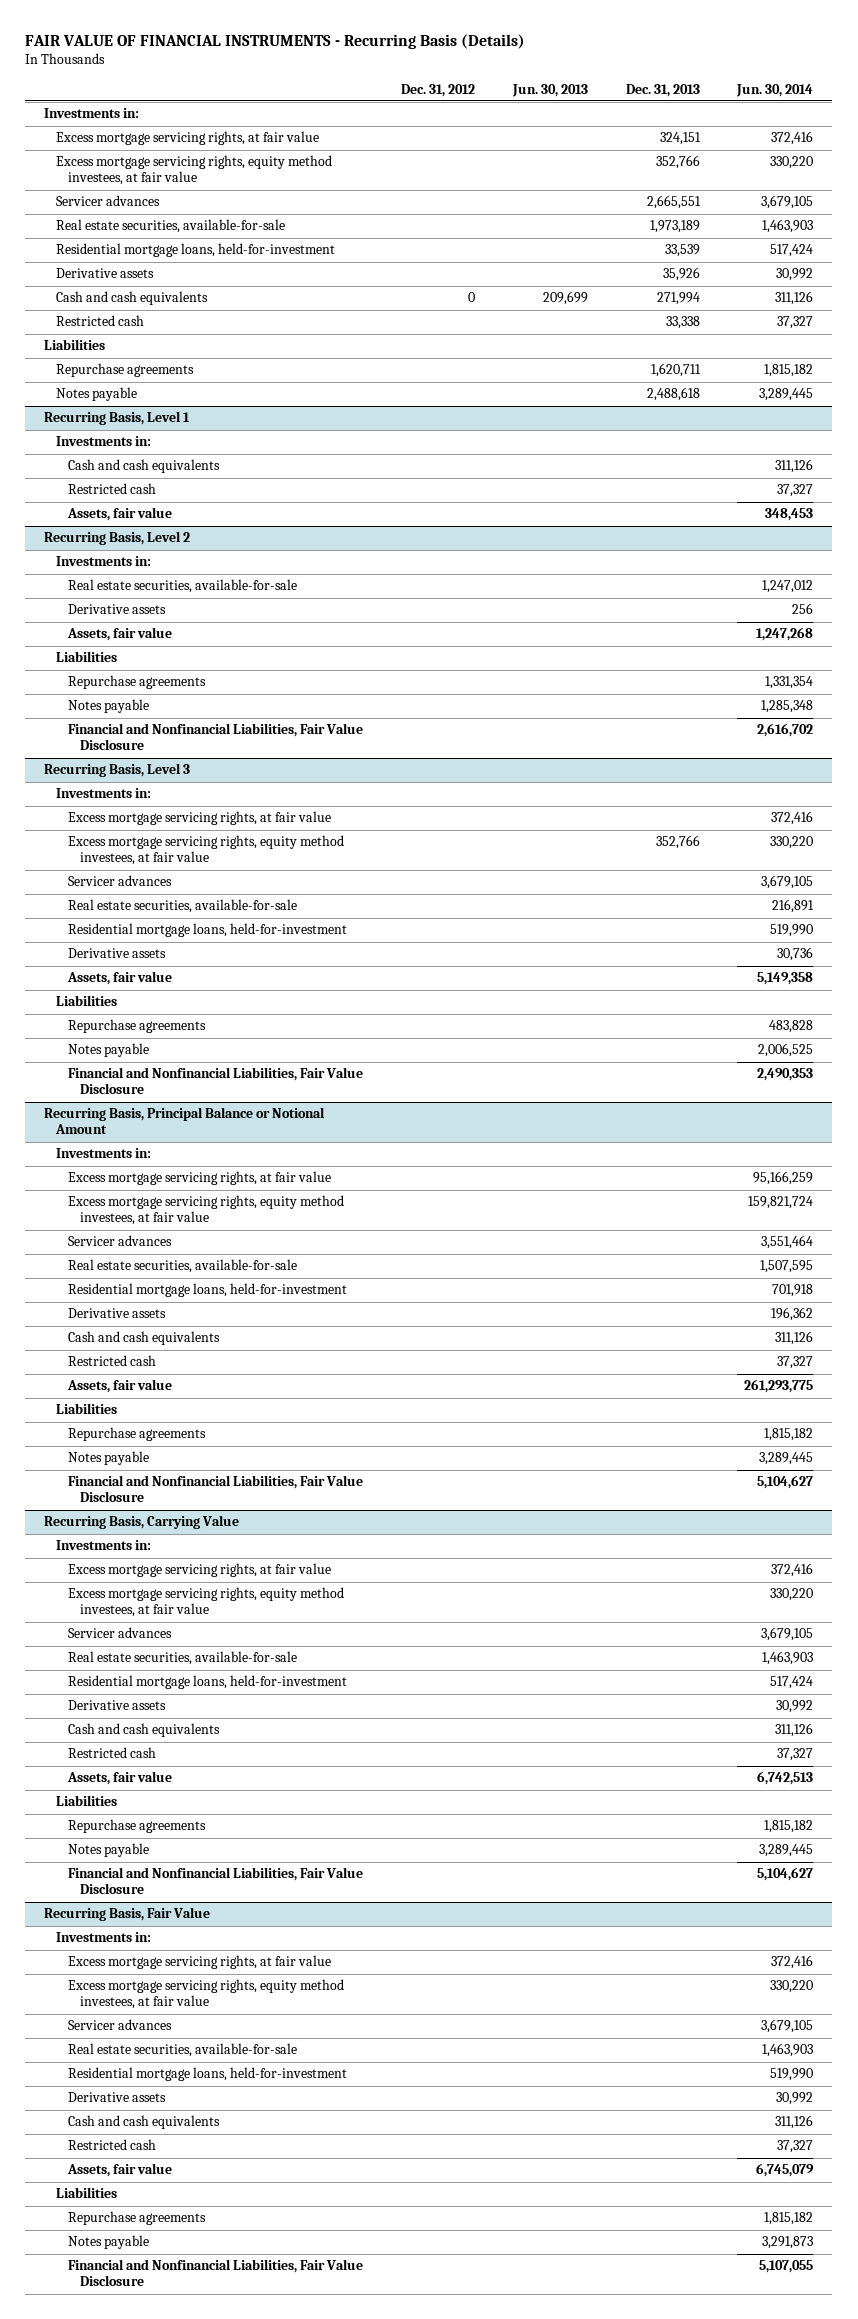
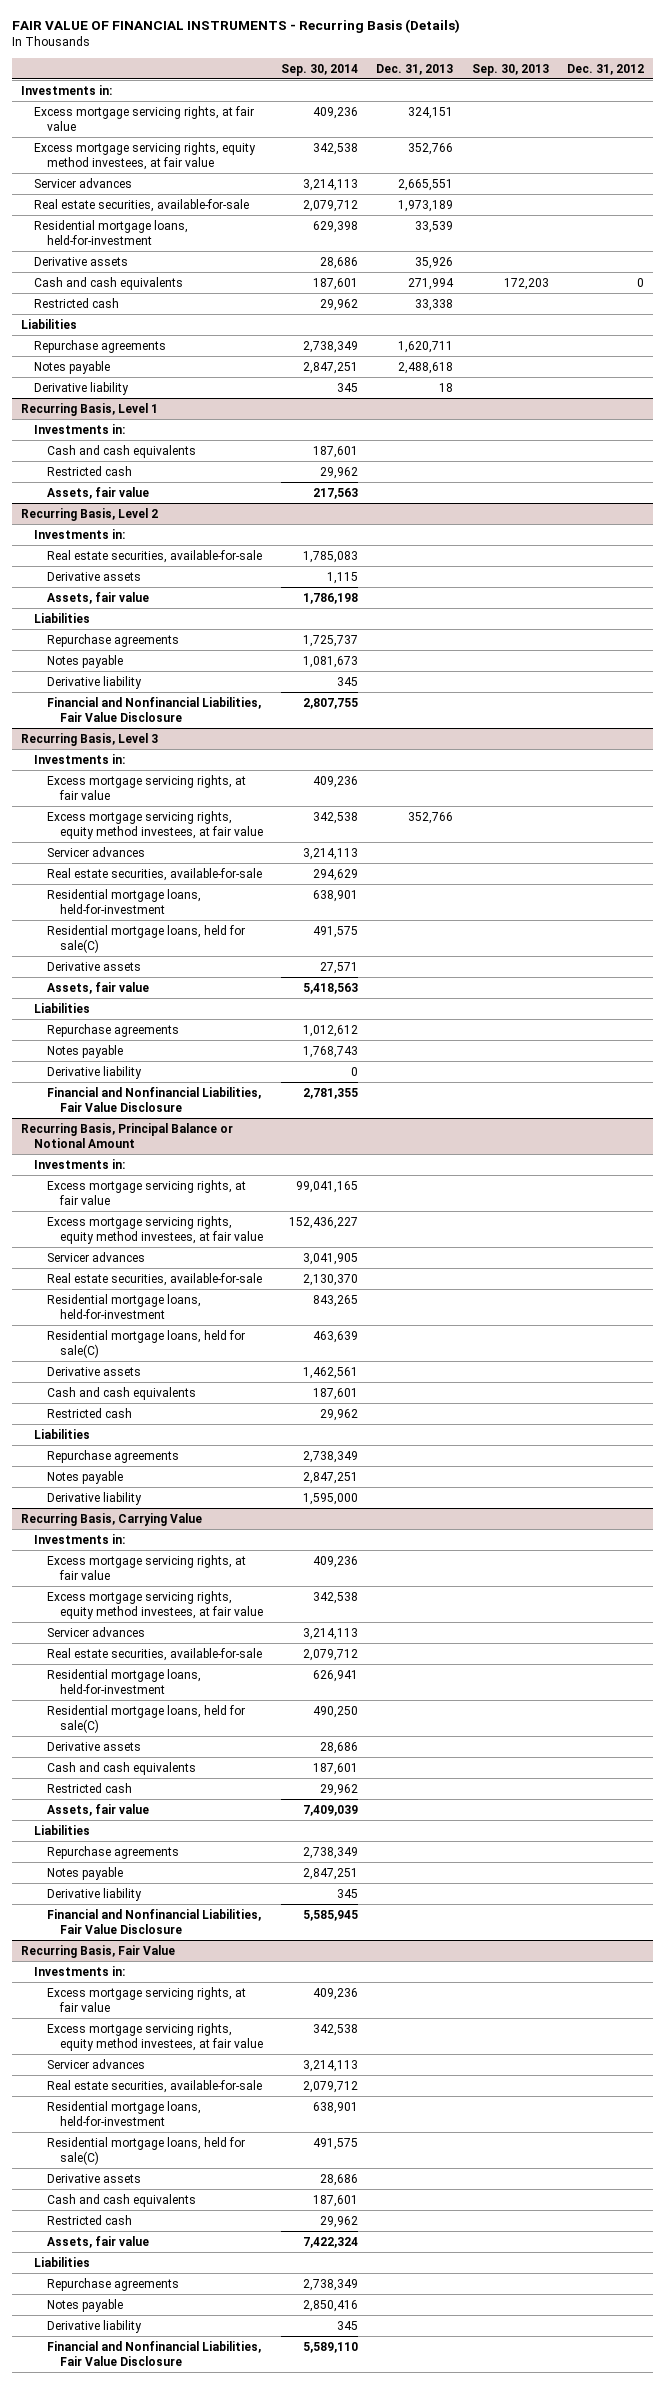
[511,83,588,97] Jun. 30, 2013 -> none
[736,83,814,97] Jun. 30, 2014 -> none
none -> [280,63,358,76] Sep. 30, 2014
none -> [471,63,549,76] Sep. 30, 2013
none -> [33,381,129,395] Derivative liability
none -> [46,675,142,689] Derivative liability
none -> [46,924,245,953] Residential mortgage loans, held for sale(C)
none -> [46,1065,142,1079] Derivative liability
none -> [46,1329,245,1358] Residential mortgage loans, held for sale(C)
[66,1379,172,1394] Assets, fair value -> none
[67,1475,363,1503] Financial and Nonfinancial Liabilities, Fair Value Disclosure -> none
none -> [46,1491,142,1505] Derivative liability
none -> [46,1704,245,1733] Residential mortgage loans, held for sale(C)
none -> [46,1887,142,1901] Derivative liability
none -> [46,2136,245,2165] Residential mortgage loans, held for sale(C)
none -> [46,2319,142,2333] Derivative liability

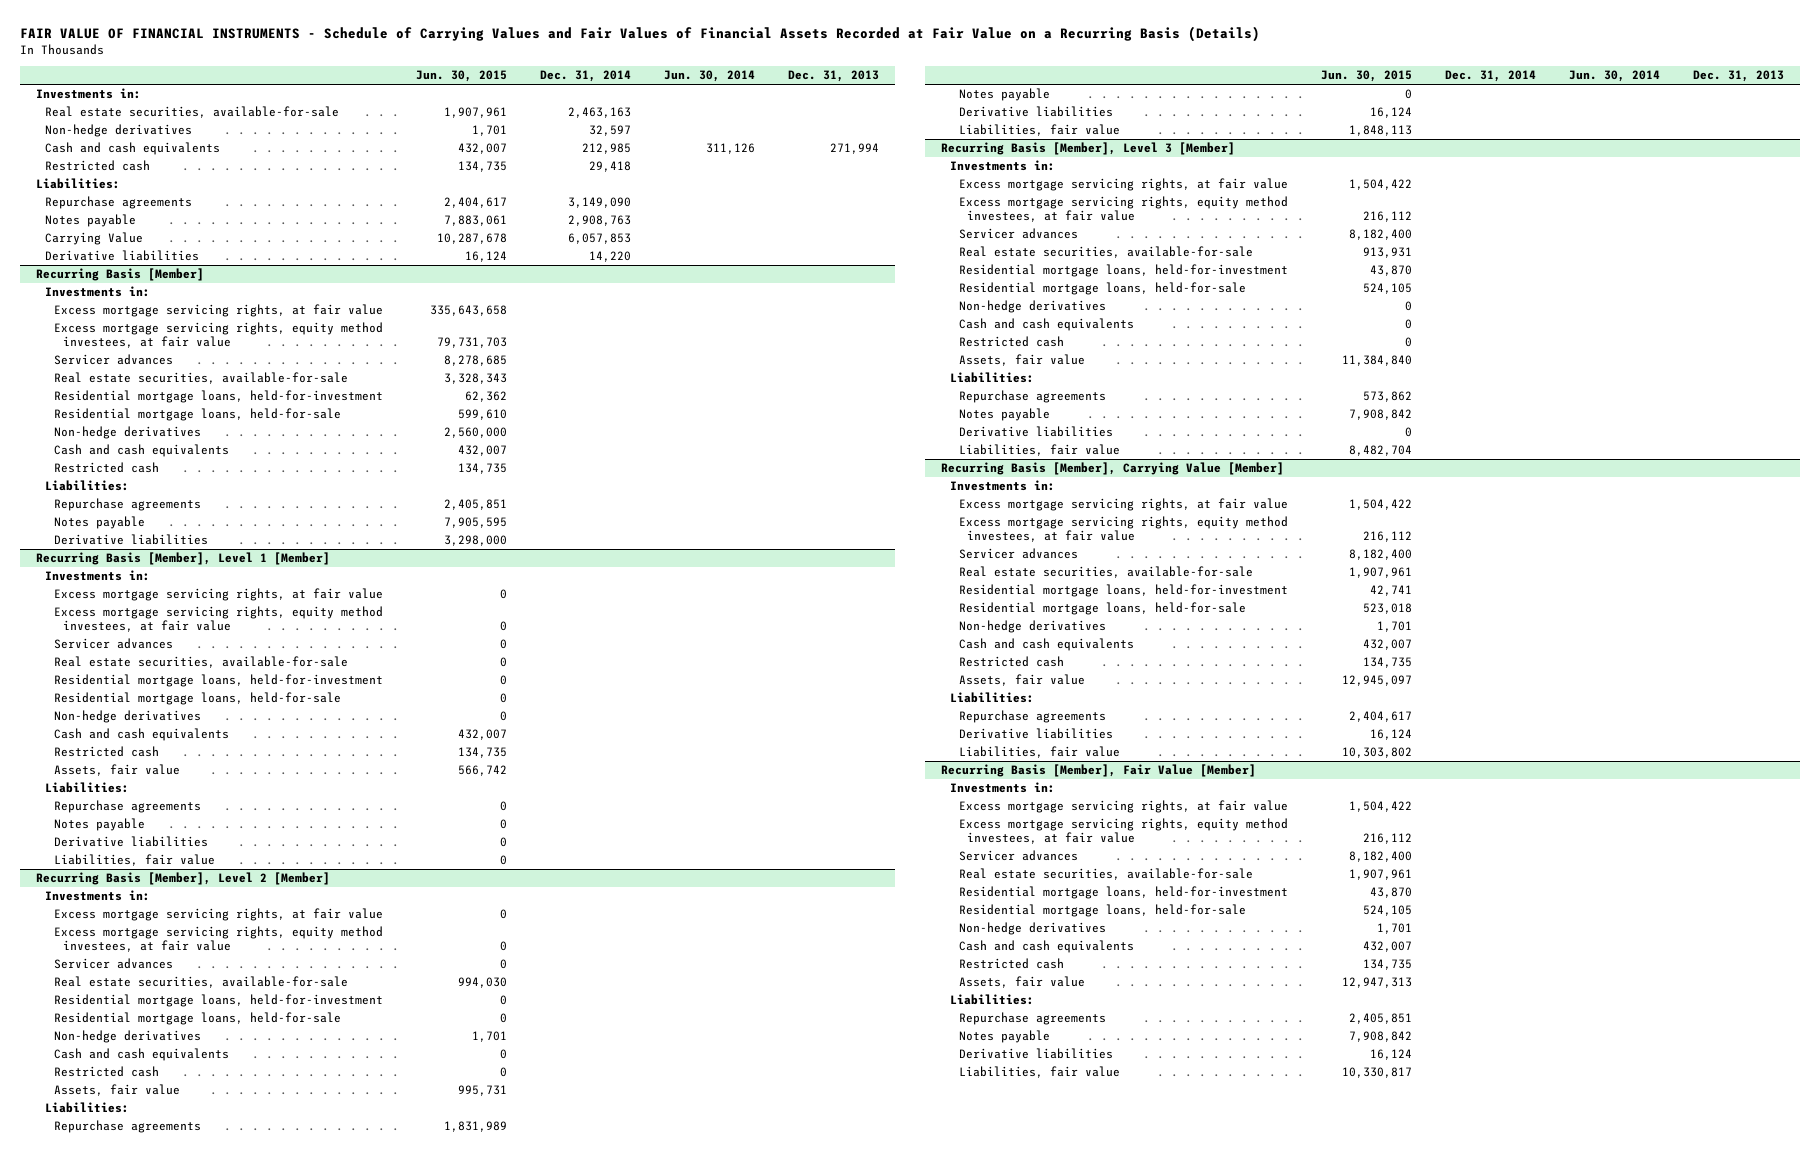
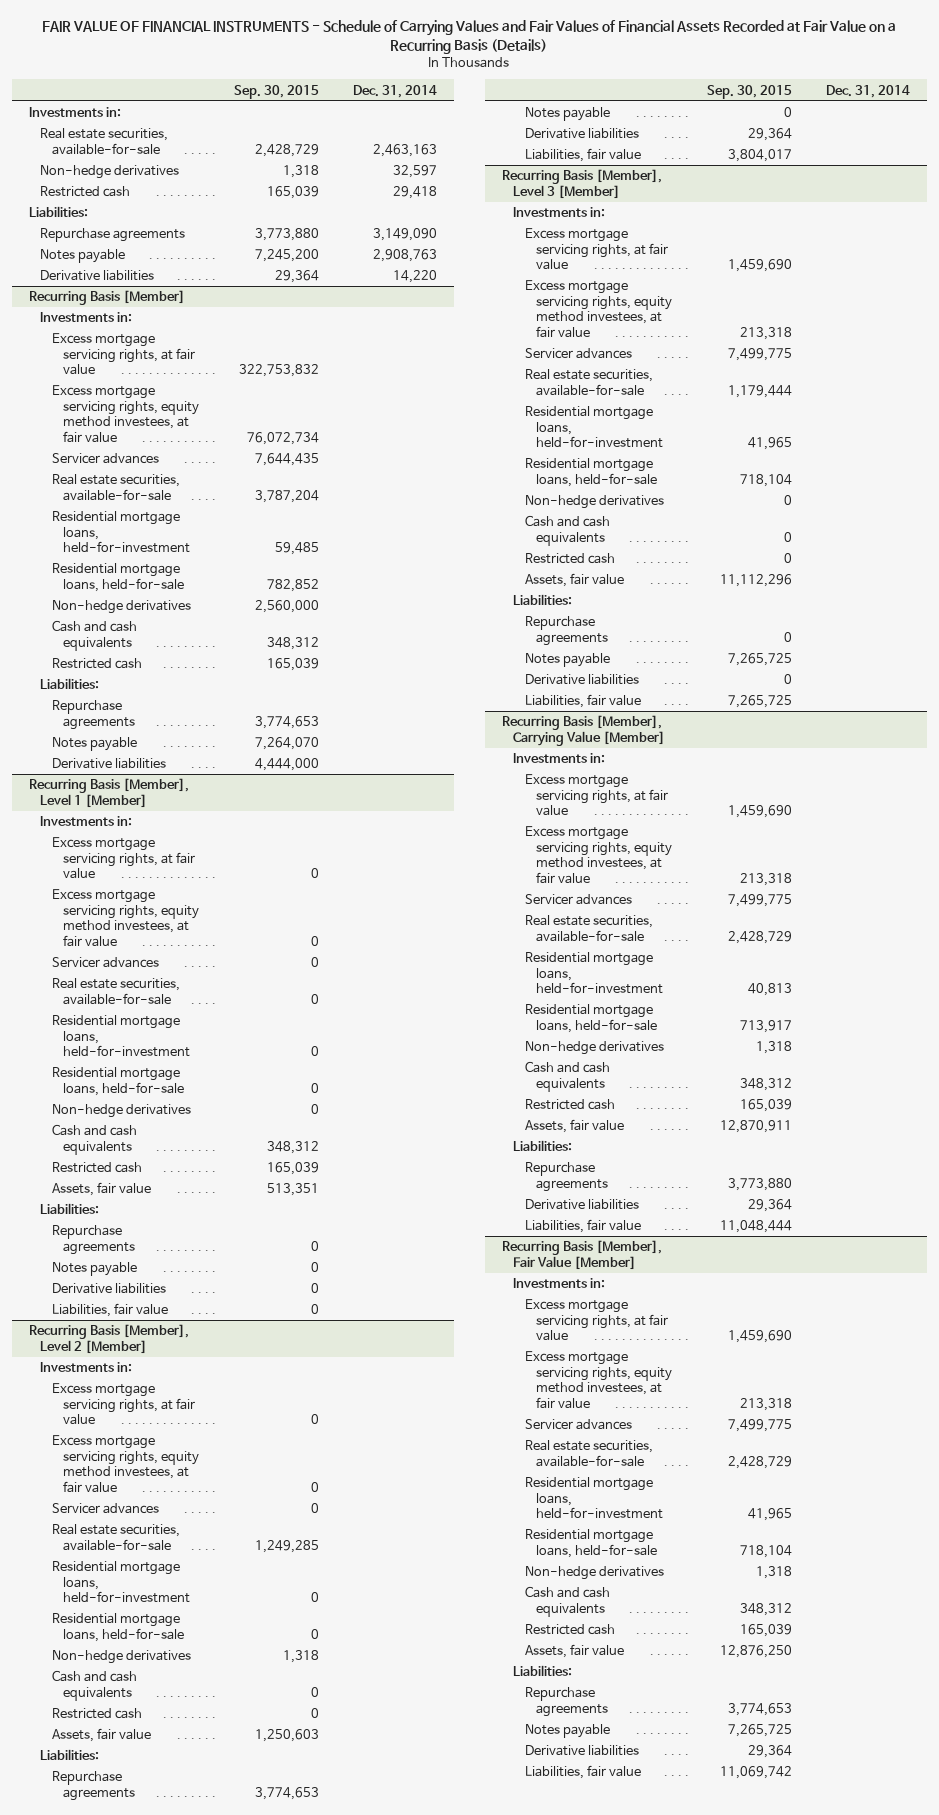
[415,70,507,83] Jun. 30, 2015 -> none
[663,70,755,83] Jun. 30, 2014 -> none
[787,70,879,83] Dec. 31, 2013 -> none
none -> [233,84,319,99] Sep. 30, 2015
[45,142,221,156] Cash and cash equivalents -> none
[45,232,144,246] Carrying Value -> none

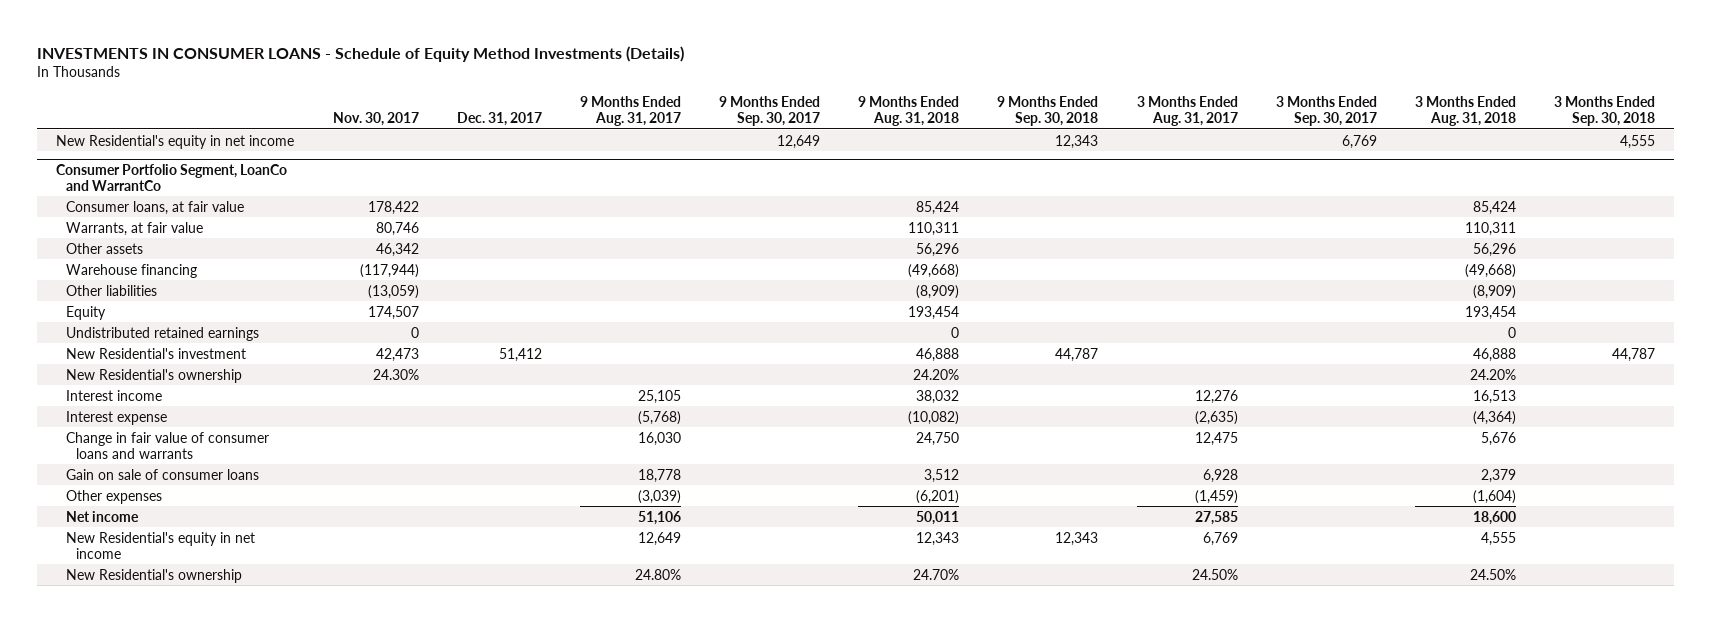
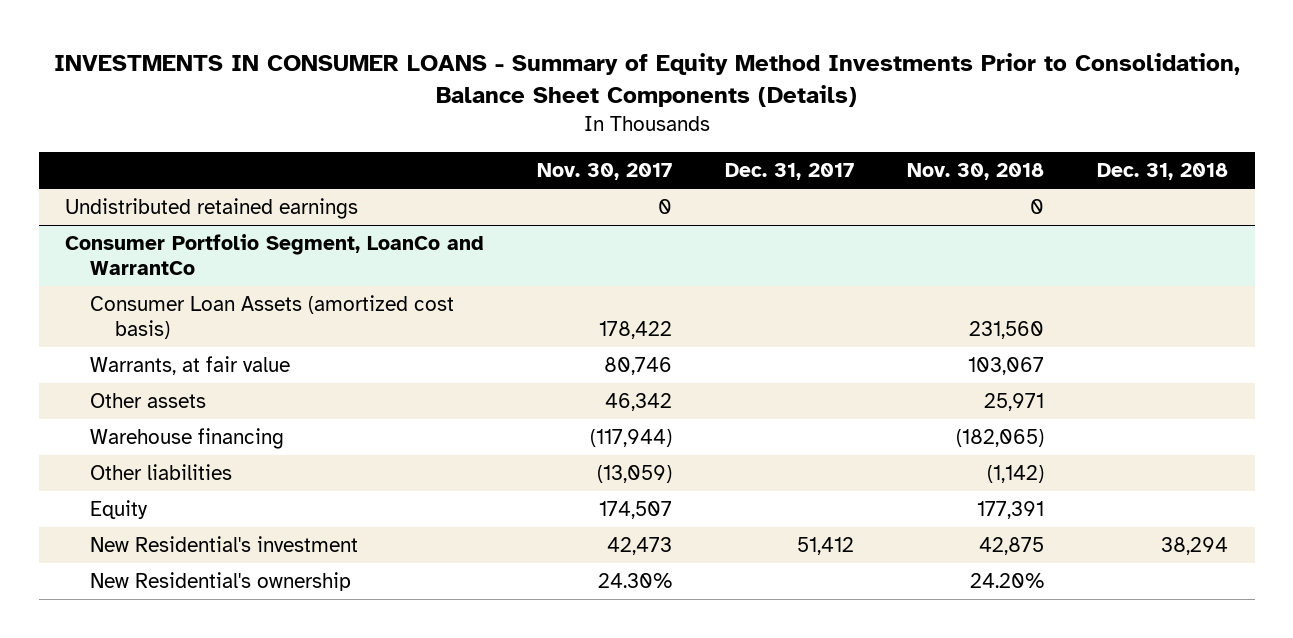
[37,45,685,62] INVESTMENTS IN CONSUMER LOANS - Schedule of Equity Method Investments (Details) -> [53,52,1240,108] INVESTMENTS IN CONSUMER LOANS - Summary of Equity Method Investments Prior to Consolidation, Balance Sheet Components (Details)
[579,95,681,126] 9 Months Ended Aug. 31, 2017 -> none
[719,95,821,126] 9 Months Ended Sep. 30, 2017 -> none
[858,95,960,126] 9 Months Ended Aug. 31, 2018 -> none
[997,95,1099,126] 9 Months Ended Sep. 30, 2018 -> none
[1136,95,1238,126] 3 Months Ended Aug. 31, 2017 -> none
[1275,95,1377,126] 3 Months Ended Sep. 30, 2017 -> none
[1414,95,1516,126] 3 Months Ended Aug. 31, 2018 -> none
[1553,95,1655,126] 3 Months Ended Sep. 30, 2018 -> none
none -> [907,163,1045,181] Nov. 30, 2018
none -> [1097,163,1229,181] Dec. 31, 2018
[56,134,295,149] New Residential's equity in net income -> none
none -> [65,198,359,220] Undistributed retained earnings
[66,200,245,215] Consumer loans, at fair value -> [90,295,455,340] Consumer Loan Assets (amortized cost basis)
[66,326,260,341] Undistributed retained earnings -> none
[66,389,163,401] Interest income -> none
[66,410,168,425] Interest expense -> none
[66,431,270,459] Change in fair value of consumer loans and warrants -> none
[66,468,260,480] Gain on sale of consumer loans -> none
[66,489,163,504] Other expenses -> none
[66,510,140,522] Net income -> none
[66,531,256,559] New Residential's equity in net income -> none
[66,568,243,583] New Residential's ownership -> none

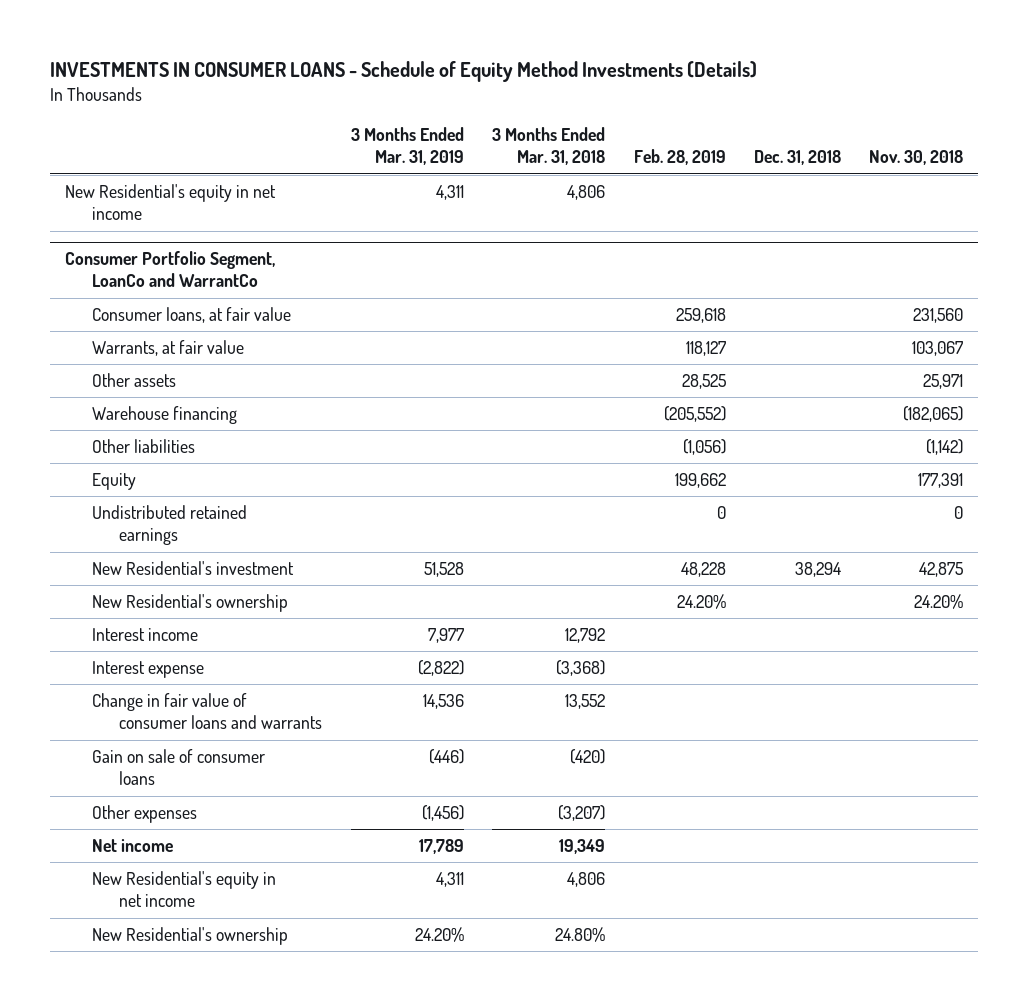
[53,52,1240,108] INVESTMENTS IN CONSUMER LOANS - Summary of Equity Method Investments Prior to Consolidation, Balance Sheet Components (Details) -> [50,61,758,83] INVESTMENTS IN CONSUMER LOANS - Schedule of Equity Method Investments (Details)
[537,163,673,181] Nov. 30, 2017 -> none
[725,163,855,181] Dec. 31, 2017 -> none
none -> [350,127,464,166] 3 Months Ended Mar. 31, 2019
none -> [492,127,606,166] 3 Months Ended Mar. 31, 2018
none -> [633,149,726,166] Feb. 28, 2019
[65,198,359,220] Undistributed retained earnings -> none
none -> [64,184,276,221] New Residential's equity in net income
[90,295,455,340] Consumer Loan Assets (amortized cost basis) -> [91,307,291,324] Consumer loans, at fair value
none -> [91,505,247,546] Undistributed retained earnings
none -> [91,628,198,642] Interest income
none -> [91,661,204,679] Interest expense
none -> [91,693,323,730] Change in fair value of consumer loans and warrants
none -> [91,749,265,786] Gain on sale of consumer loans
none -> [91,805,197,824] Other expenses
none -> [91,839,173,853] Net income
none -> [91,871,276,908] New Residential's equity in net income
none -> [91,927,288,946] New Residential's ownership

